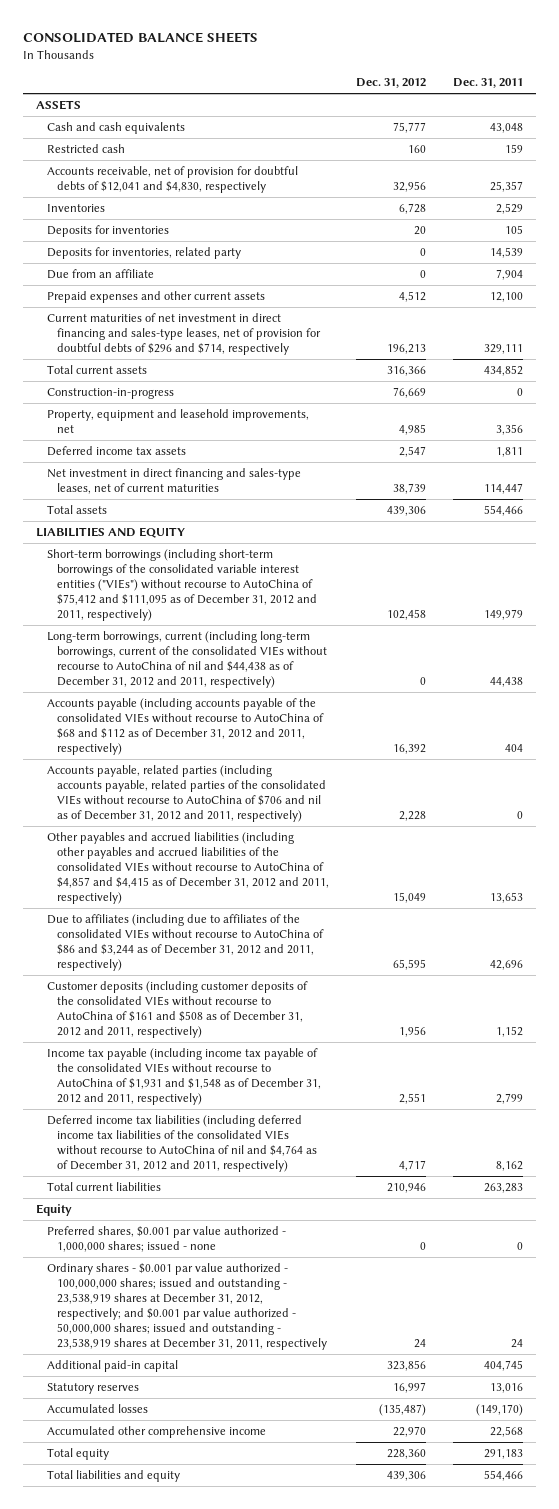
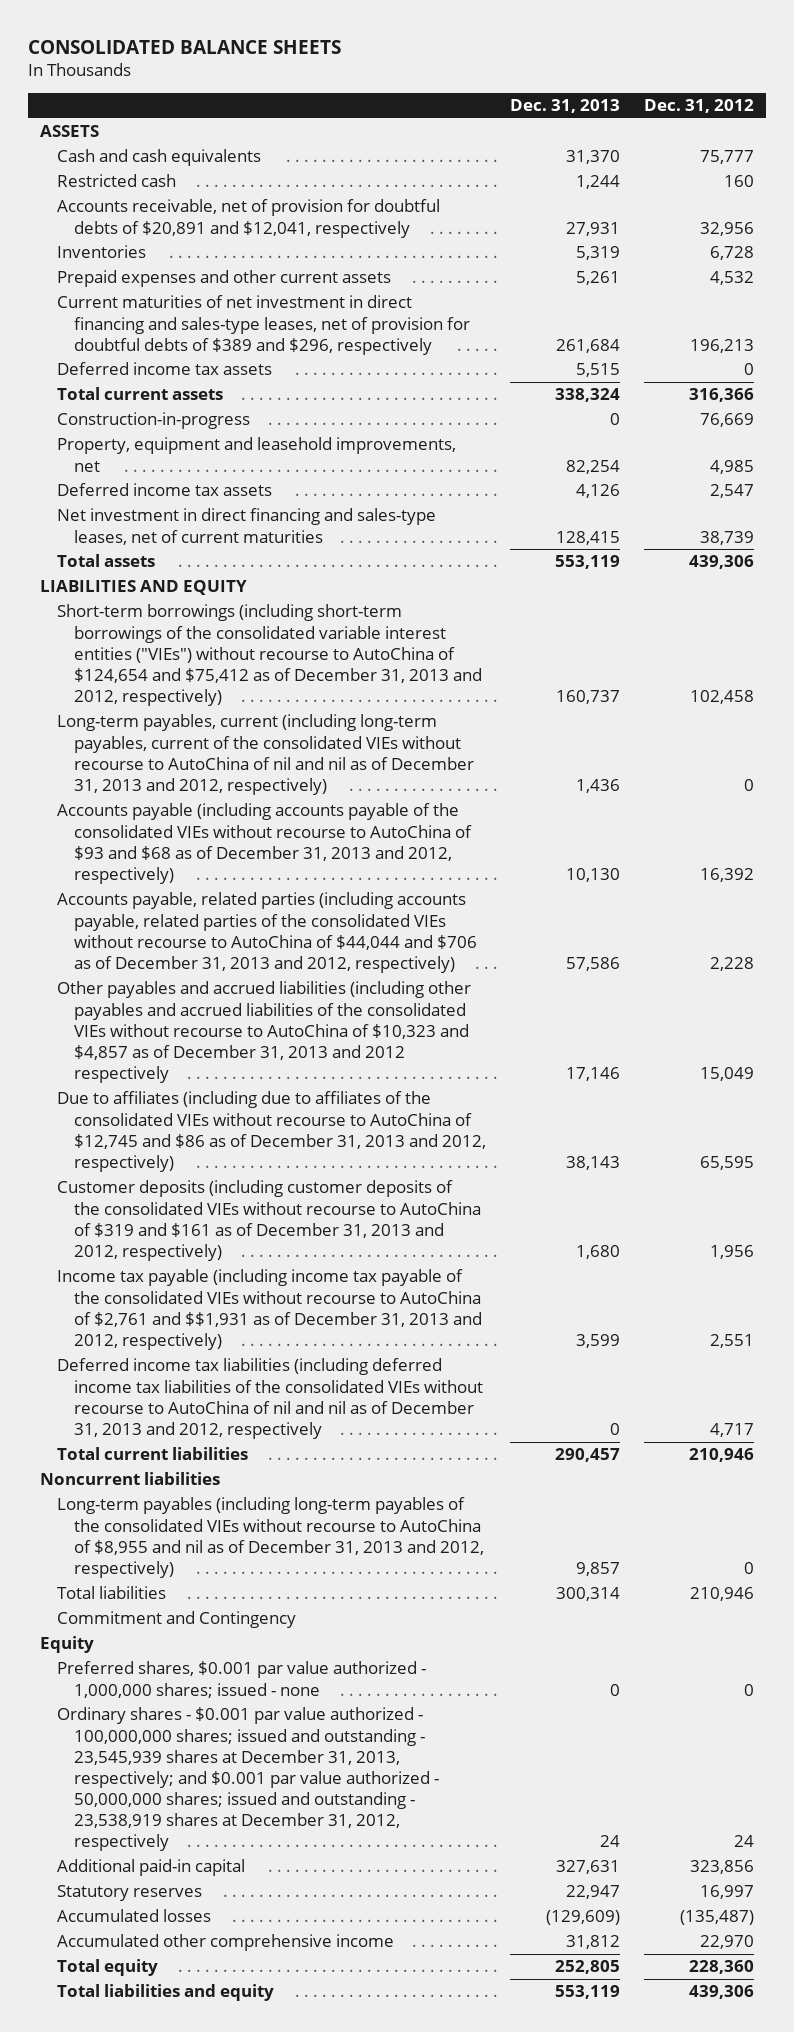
[452,78,523,89] Dec. 31, 2011 -> none
none -> [509,99,620,114] Dec. 31, 2013
[46,165,298,194] Accounts receivable, net of provision for doubtful debts of $12,041 and $4,830, respectively -> [56,199,440,238] Accounts receivable, net of provision for doubtful debts of $20,891 and $12,041, respectively
[46,224,169,237] Deposits for inventories -> none
[46,246,241,259] Deposits for inventories, related party -> none
[46,268,154,279] Due from an affiliate -> none
[398,290,426,302] 4,512 -> [709,271,754,286] 4,532
[46,312,322,356] Current maturities of net investment in direct financing and sales-type leases, net of provision for doubtful debts of $296 and $714, respectively -> [56,295,470,355] Current maturities of net investment in direct financing and sales-type leases, net of provision for doubtful debts of $389 and $296, respectively
none -> [56,362,272,376] Deferred income tax assets
[46,548,318,622] Short-term borrowings (including short-term borrowings of the consolidated variable interest entities ("VIEs") without recourse to AutoChina of $75,412 and $111,095 as of December 31, 2012 and 2011, respectively) -> [56,604,482,706] Short-term borrowings (including short-term borrowings of the consolidated variable interest entities ("VIEs") without recourse to AutoChina of $124,654 and $75,412 as of December 31, 2013 and 2012, respectively)
[46,630,328,689] Long-term borrowings, current (including long-term borrowings, current of the consolidated VIEs without recourse to AutoChina of nil and $44,438 as of December 31, 2012 and 2011, respectively) -> [56,714,474,795] Long-term payables, current (including long-term payables, current of the consolidated VIEs without recourse to AutoChina of nil and nil as of December 31, 2013 and 2012, respectively)
[46,697,325,756] Accounts payable (including accounts payable of the consolidated VIEs without recourse to AutoChina of $68 and $112 as of December 31, 2012 and 2011, respectively) -> [56,803,472,884] Accounts payable (including accounts payable of the consolidated VIEs without recourse to AutoChina of $93 and $68 as of December 31, 2013 and 2012, respectively)
[46,764,327,823] Accounts payable, related parties (including accounts payable, related parties of the consolidated VIEs without recourse to AutoChina of $706 and nil as of December 31, 2012 and 2011, respectively) -> [56,892,477,973] Accounts payable, related parties (including accounts payable, related parties of the consolidated VIEs without recourse to AutoChina of $44,044 and $706 as of December 31, 2013 and 2012, respectively)
[46,831,330,905] Other payables and accrued liabilities (including other payables and accrued liabilities of the consolidated VIEs without recourse to AutoChina of $4,857 and $4,415 as of December 31, 2012 and 2011, respectively) -> [56,981,471,1083] Other payables and accrued liabilities (including other payables and accrued liabilities of the consolidated VIEs without recourse to AutoChina of $10,323 and $4,857 as of December 31, 2013 and 2012 respectively
[46,913,325,972] Due to affiliates (including due to affiliates of the consolidated VIEs without recourse to AutoChina of $86 and $3,244 as of December 31, 2012 and 2011, respectively) -> [56,1091,486,1172] Due to affiliates (including due to affiliates of the consolidated VIEs without recourse to AutoChina of $12,745 and $86 as of December 31, 2013 and 2012, respectively)
[46,980,308,1039] Customer deposits (including customer deposits of the consolidated VIEs without recourse to AutoChina of $161 and $508 as of December 31, 2012 and 2011, respectively) -> [56,1180,481,1261] Customer deposits (including customer deposits of the consolidated VIEs without recourse to AutoChina of $319 and $161 as of December 31, 2013 and 2012, respectively)
[46,1047,322,1106] Income tax payable (including income tax payable of the consolidated VIEs without recourse to AutoChina of $1,931 and $1,548 as of December 31, 2012 and 2011, respectively) -> [56,1269,482,1350] Income tax payable (including income tax payable of the consolidated VIEs without recourse to AutoChina of $2,761 and $$1,931 as of December 31, 2013 and 2012, respectively)
[46,1114,318,1173] Deferred income tax liabilities (including deferred income tax liabilities of the consolidated VIEs without recourse to AutoChina of nil and $4,764 as of December 31, 2012 and 2011, respectively) -> [56,1358,483,1439] Deferred income tax liabilities (including deferred income tax liabilities of the consolidated VIEs without recourse to AutoChina of nil and nil as of December 31, 2013 and 2012, respectively
none -> [40,1472,221,1486] Noncurrent liabilities
none -> [56,1497,484,1578] Long-term payables (including long-term payables of the consolidated VIEs without recourse to AutoChina of $8,955 and nil as of December 31, 2013 and 2012, respectively)
none -> [56,1586,166,1600] Total liabilities
none -> [56,1611,296,1629] Commitment and Contingency
[46,1262,328,1351] Ordinary shares - $0.001 par value authorized - 100,000,000 shares; issued and outstanding - 23,538,919 shares at December 31, 2012, respectively; and $0.001 par value authorized - 50,000,000 shares; issued and outstanding - 23,538,919 shares at December 31, 2011, respectively -> [56,1707,439,1852] Ordinary shares - $0.001 par value authorized - 100,000,000 shares; issued and outstanding - 23,545,939 shares at December 31, 2013, respectively; and $0.001 par value authorized - 50,000,000 shares; issued and outstanding - 23,538,919 shares at December 31, 2012, respectively

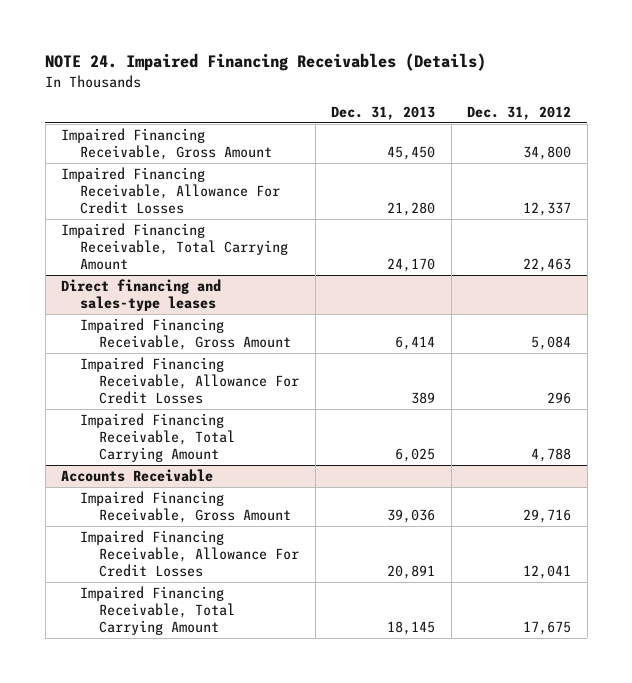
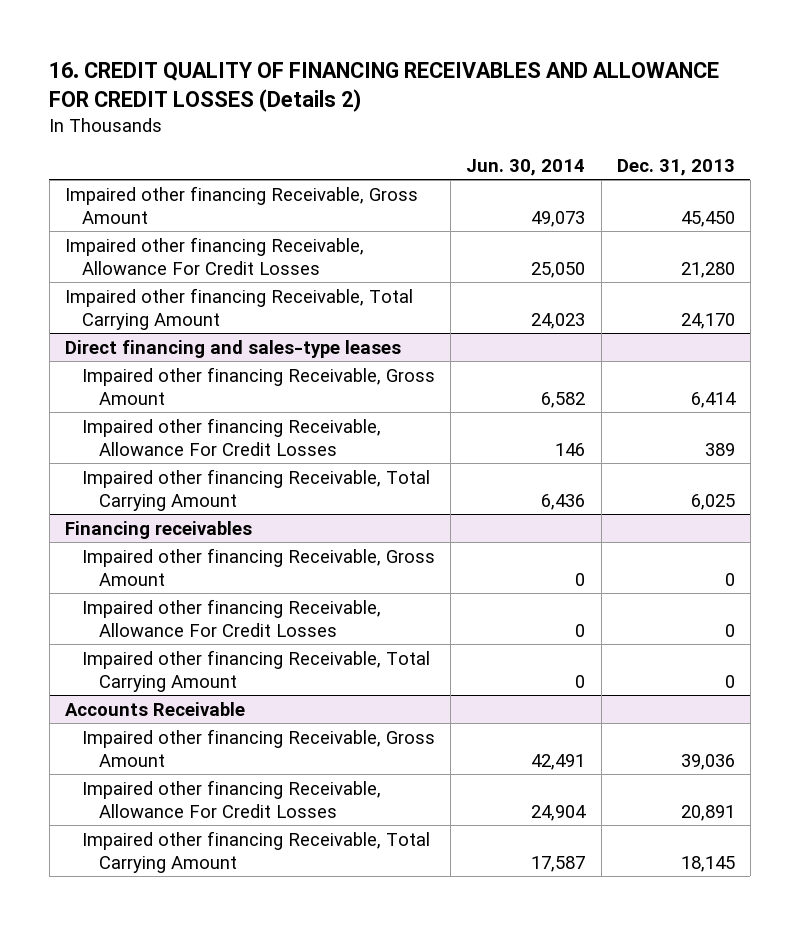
[45,53,487,72] NOTE 24. Impaired Financing Receivables (Details) -> [49,62,720,113] 16. CREDIT QUALITY OF FINANCING RECEIVABLES AND ALLOWANCE FOR CREDIT LOSSES (Details 2)
[467,106,572,121] Dec. 31, 2012 -> none
none -> [466,158,586,176] Jun. 30, 2014
[61,127,273,160] Impaired Financing Receivable, Gross Amount -> [64,185,418,224] Impaired other financing Receivable, Gross Amount
[61,166,281,214] Impaired Financing Receivable, Allowance For Credit Losses -> [64,236,364,275] Impaired other financing Receivable, Allowance For Credit Losses
[61,222,289,270] Impaired Financing Receivable, Total Carrying Amount -> [64,287,413,330] Impaired other financing Receivable, Total Carrying Amount
[80,317,292,350] Impaired Financing Receivable, Gross Amount -> [82,366,436,405] Impaired other financing Receivable, Gross Amount
[80,356,300,404] Impaired Financing Receivable, Allowance For Credit Losses -> [82,417,382,456] Impaired other financing Receivable, Allowance For Credit Losses
[80,412,236,462] Impaired Financing Receivable, Total Carrying Amount -> [82,468,431,511] Impaired other financing Receivable, Total Carrying Amount
none -> [64,520,252,539] Financing receivables
none -> [82,547,436,586] Impaired other financing Receivable, Gross Amount
none -> [82,598,382,637] Impaired other financing Receivable, Allowance For Credit Losses
none -> [82,649,431,692] Impaired other financing Receivable, Total Carrying Amount
[80,490,292,523] Impaired Financing Receivable, Gross Amount -> [82,728,436,767] Impaired other financing Receivable, Gross Amount
[80,529,300,577] Impaired Financing Receivable, Allowance For Credit Losses -> [82,779,382,818] Impaired other financing Receivable, Allowance For Credit Losses
[80,585,236,635] Impaired Financing Receivable, Total Carrying Amount -> [82,830,431,873] Impaired other financing Receivable, Total Carrying Amount

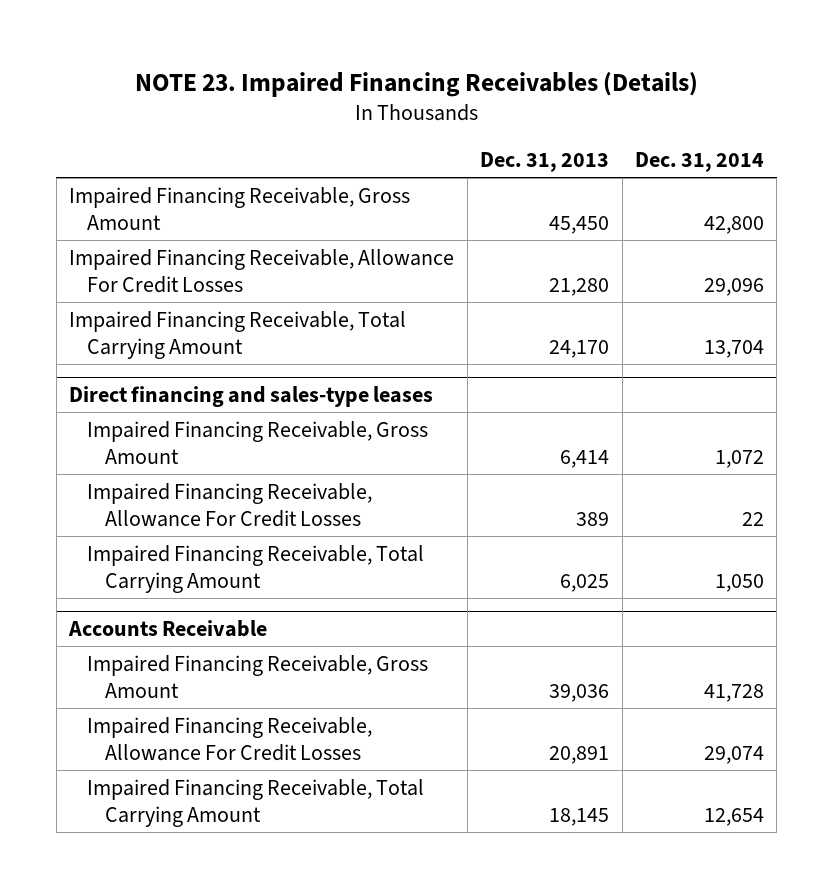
[49,62,720,113] 16. CREDIT QUALITY OF FINANCING RECEIVABLES AND ALLOWANCE FOR CREDIT LOSSES (Details 2) -> [134,71,698,97] NOTE 23. Impaired Financing Receivables (Details)
[466,158,586,176] Jun. 30, 2014 -> none
none -> [634,152,764,173] Dec. 31, 2014
[64,185,418,224] Impaired other financing Receivable, Gross Amount -> [69,186,411,231] Impaired Financing Receivable, Gross Amount
[64,236,364,275] Impaired other financing Receivable, Allowance For Credit Losses -> [69,248,455,294] Impaired Financing Receivable, Allowance For Credit Losses
[64,287,413,330] Impaired other financing Receivable, Total Carrying Amount -> [69,310,407,360] Impaired Financing Receivable, Total Carrying Amount
[64,520,252,539] Financing receivables -> none
[82,547,436,586] Impaired other financing Receivable, Gross Amount -> none
[82,598,382,637] Impaired other financing Receivable, Allowance For Credit Losses -> none
[82,649,431,692] Impaired other financing Receivable, Total Carrying Amount -> none
[82,366,436,405] Impaired other financing Receivable, Gross Amount -> [87,420,429,465] Impaired Financing Receivable, Gross Amount
[82,417,382,456] Impaired other financing Receivable, Allowance For Credit Losses -> [87,482,373,528] Impaired Financing Receivable, Allowance For Credit Losses
[82,468,431,511] Impaired other financing Receivable, Total Carrying Amount -> [87,544,425,594] Impaired Financing Receivable, Total Carrying Amount
[82,728,436,767] Impaired other financing Receivable, Gross Amount -> [87,654,429,699] Impaired Financing Receivable, Gross Amount
[82,779,382,818] Impaired other financing Receivable, Allowance For Credit Losses -> [87,716,373,762] Impaired Financing Receivable, Allowance For Credit Losses
[82,830,431,873] Impaired other financing Receivable, Total Carrying Amount -> [87,778,425,828] Impaired Financing Receivable, Total Carrying Amount

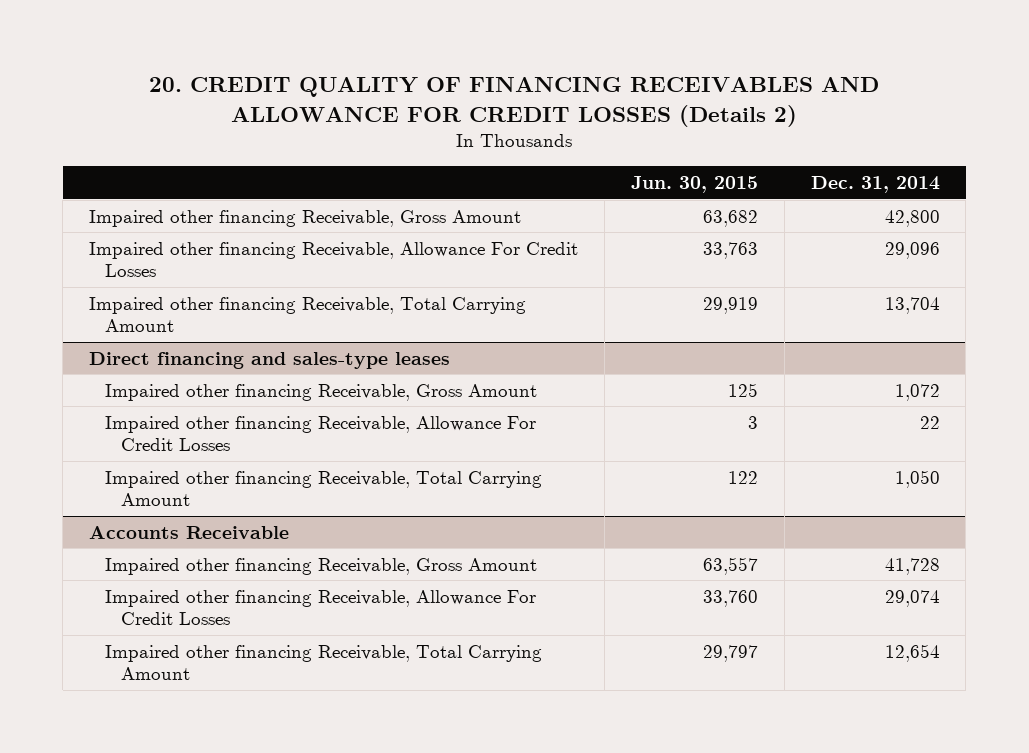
[134,71,698,97] NOTE 23. Impaired Financing Receivables (Details) -> [149,77,880,127] 20. CREDIT QUALITY OF FINANCING RECEIVABLES AND ALLOWANCE FOR CREDIT LOSSES (Details 2)
[480,152,610,173] Dec. 31, 2013 -> none
none -> [630,176,758,194] Jun. 30, 2015
[69,186,411,231] Impaired Financing Receivable, Gross Amount -> [88,209,521,227] Impaired other financing Receivable, Gross Amount
[69,248,455,294] Impaired Financing Receivable, Allowance For Credit Losses -> [88,241,578,277] Impaired other financing Receivable, Allowance For Credit Losses
[69,310,407,360] Impaired Financing Receivable, Total Carrying Amount -> [88,296,526,332] Impaired other financing Receivable, Total Carrying Amount
[87,420,429,465] Impaired Financing Receivable, Gross Amount -> [104,383,537,401] Impaired other financing Receivable, Gross Amount
[87,482,373,528] Impaired Financing Receivable, Allowance For Credit Losses -> [104,415,536,451] Impaired other financing Receivable, Allowance For Credit Losses
[87,544,425,594] Impaired Financing Receivable, Total Carrying Amount -> [104,470,542,506] Impaired other financing Receivable, Total Carrying Amount
[87,654,429,699] Impaired Financing Receivable, Gross Amount -> [104,557,537,575] Impaired other financing Receivable, Gross Amount
[87,716,373,762] Impaired Financing Receivable, Allowance For Credit Losses -> [104,589,536,625] Impaired other financing Receivable, Allowance For Credit Losses
[87,778,425,828] Impaired Financing Receivable, Total Carrying Amount -> [104,644,542,680] Impaired other financing Receivable, Total Carrying Amount

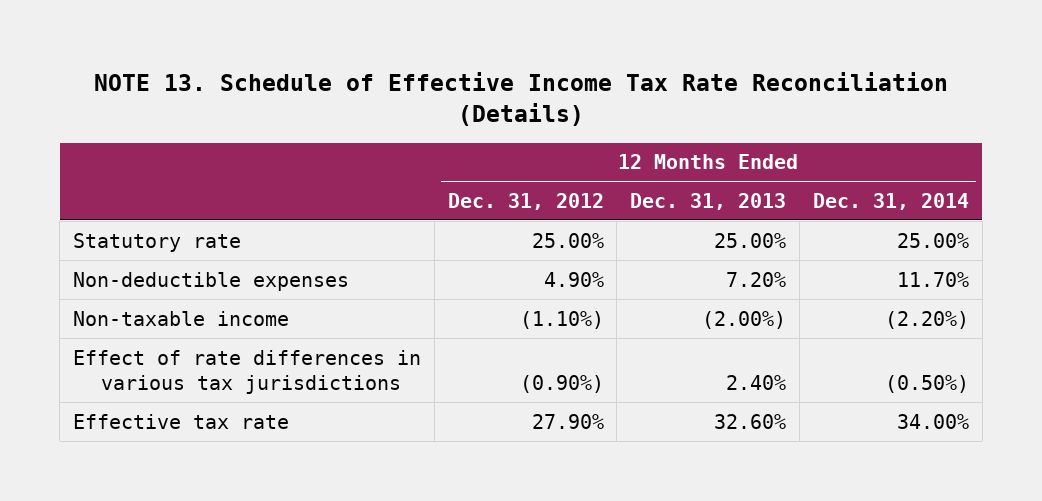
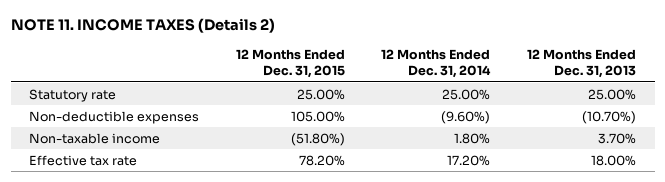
[93,72,948,127] NOTE 13. Schedule of Effective Income Tax Rate Reconciliation (Details) -> [10,18,275,34] NOTE 11. INCOME TAXES (Details 2)
[447,192,604,210] Dec. 31, 2012 -> none
none -> [235,48,345,79] 12 Months Ended Dec. 31, 2015
[73,349,422,394] Effect of rate differences in various tax jurisdictions -> none
[726,271,787,287] 7.20% -> [582,110,637,124] (10.70%)
[896,271,969,287] 11.70% -> [441,110,491,124] (9.60%)
[702,310,787,329] (2.00%) -> [598,132,637,144] 3.70%
[884,310,969,329] (2.20%) -> [454,132,491,144] 1.80%
[714,413,787,429] 32.60% -> [591,154,637,166] 18.00%
[896,413,969,429] 34.00% -> [447,154,491,166] 17.20%

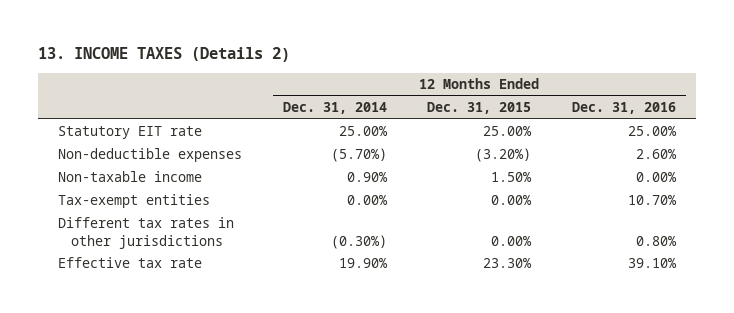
[10,18,275,34] NOTE 11. INCOME TAXES (Details 2) -> [38,47,291,63] 13. INCOME TAXES (Details 2)
[527,48,637,79] 12 Months Ended Dec. 31, 2013 -> none
none -> [571,102,676,115] Dec. 31, 2016
[29,88,117,102] Statutory rate -> [58,126,203,140] Statutory EIT rate
[290,110,345,122] 105.00% -> [475,148,532,163] (3.20%)
[441,110,491,124] (9.60%) -> [330,148,387,163] (5.70%)
[290,132,345,146] (51.80%) -> [491,172,533,183] 1.50%
[454,132,491,144] 1.80% -> [346,172,388,183] 0.90%
none -> [58,194,211,209] Tax-exempt entities
none -> [58,217,235,249] Different tax rates in other jurisdictions
[298,154,345,166] 78.20% -> [483,258,533,269] 23.30%
[447,154,491,166] 17.20% -> [338,258,388,269] 19.90%

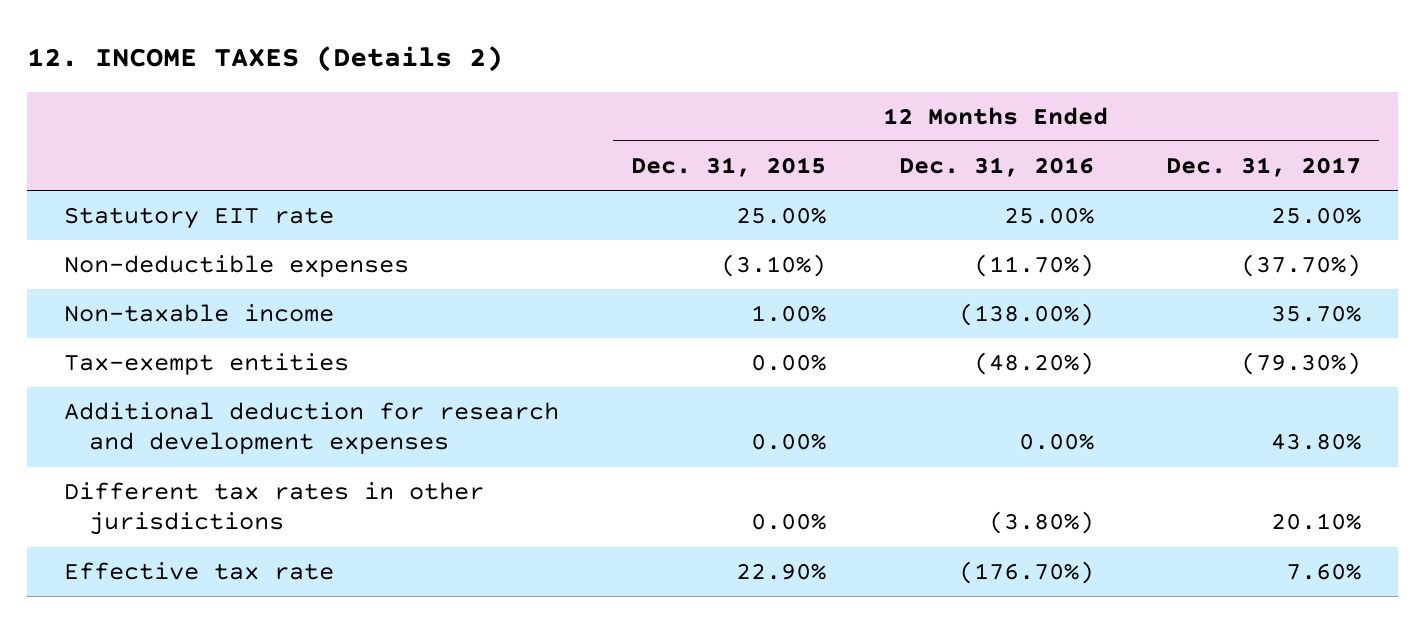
[38,47,291,63] 13. INCOME TAXES (Details 2) -> [27,46,504,73] 12. INCOME TAXES (Details 2)
[282,102,387,115] Dec. 31, 2014 -> none
none -> [1166,156,1362,177] Dec. 31, 2017
[475,148,532,163] (3.20%) -> [721,254,827,278] (3.10%)
[635,149,677,160] 2.60% -> [973,254,1094,278] (11.70%)
[491,172,533,183] 1.50% -> [751,305,827,323] 1.00%
[635,172,677,183] 0.00% -> [958,303,1094,327] (138.00%)
[627,195,677,206] 10.70% -> [973,352,1094,376] (48.20%)
none -> [63,402,559,455] Additional deduction for research and development expenses
[635,235,677,246] 0.80% -> [988,511,1094,535] (3.80%)
[483,258,533,269] 23.30% -> [736,563,827,581] 22.90%
[627,258,677,269] 39.10% -> [958,561,1094,585] (176.70%)

